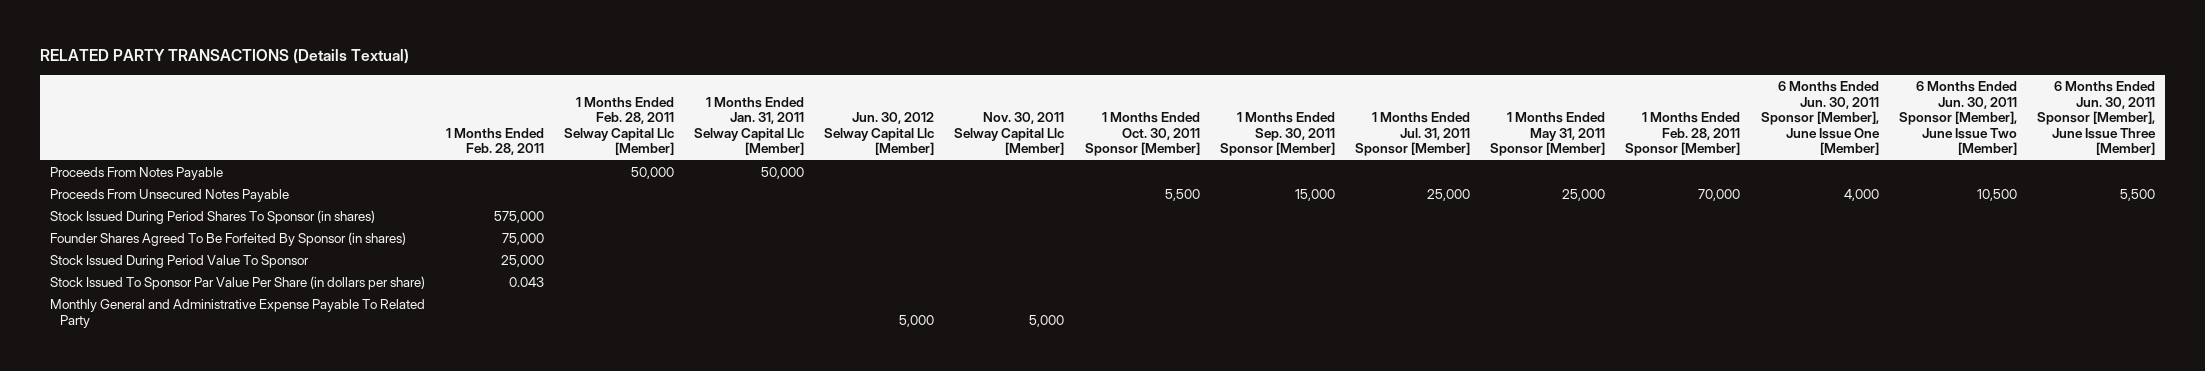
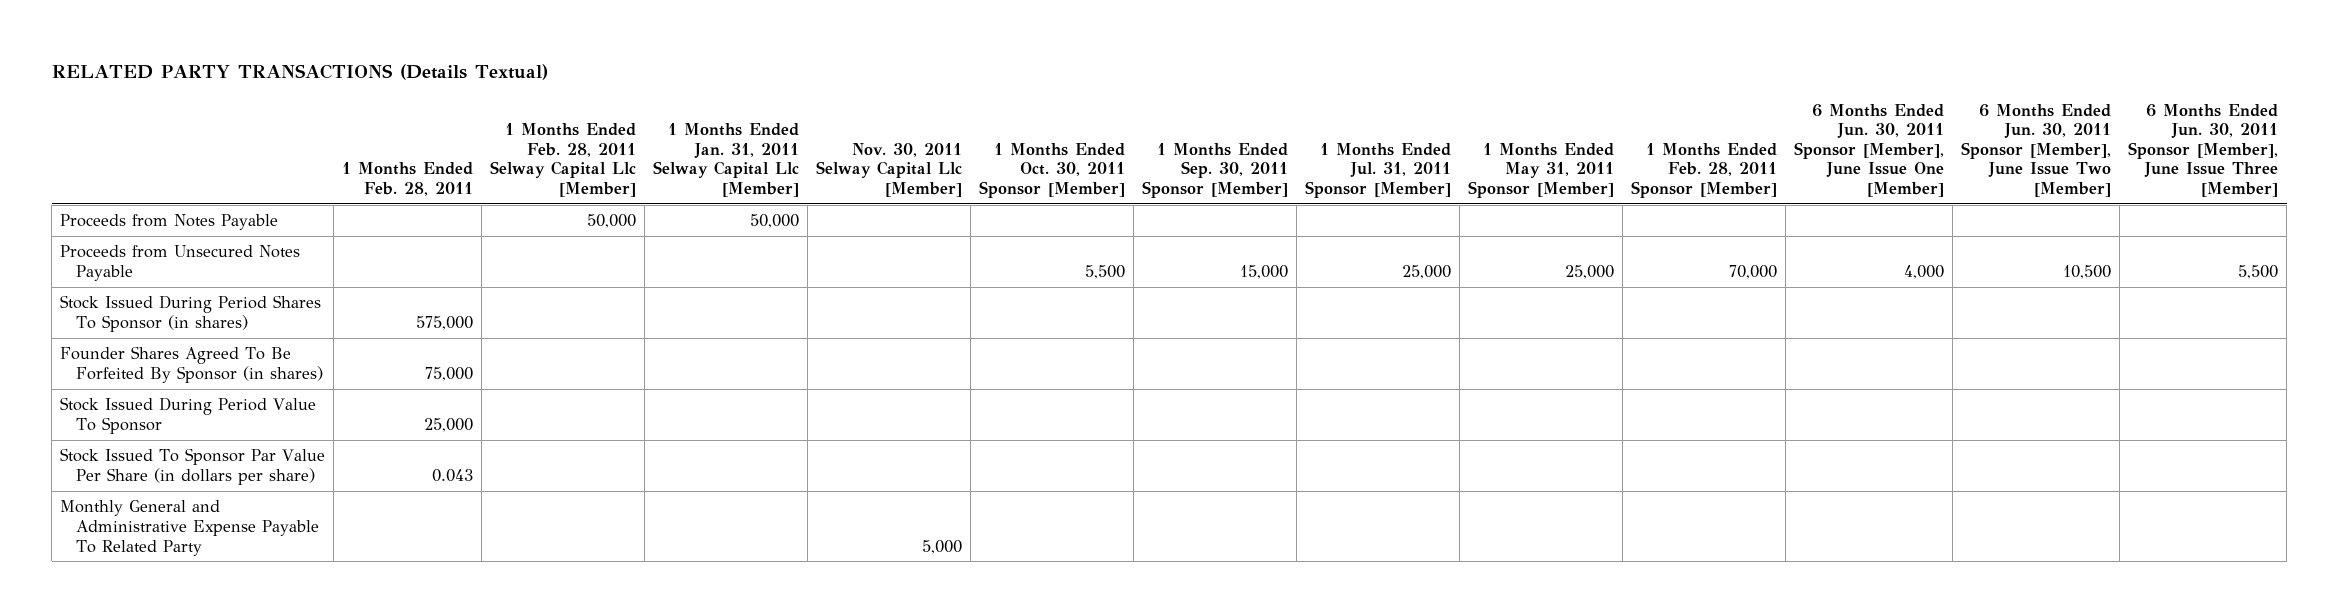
[824,112,935,156] Jun. 30, 2012 Selway Capital Llc [Member] -> none
[50,166,224,180] Proceeds From Notes Payable -> [60,214,279,231] Proceeds from Notes Payable
[50,188,290,202] Proceeds From Unsecured Notes Payable -> [60,245,301,281] Proceeds from Unsecured Notes Payable

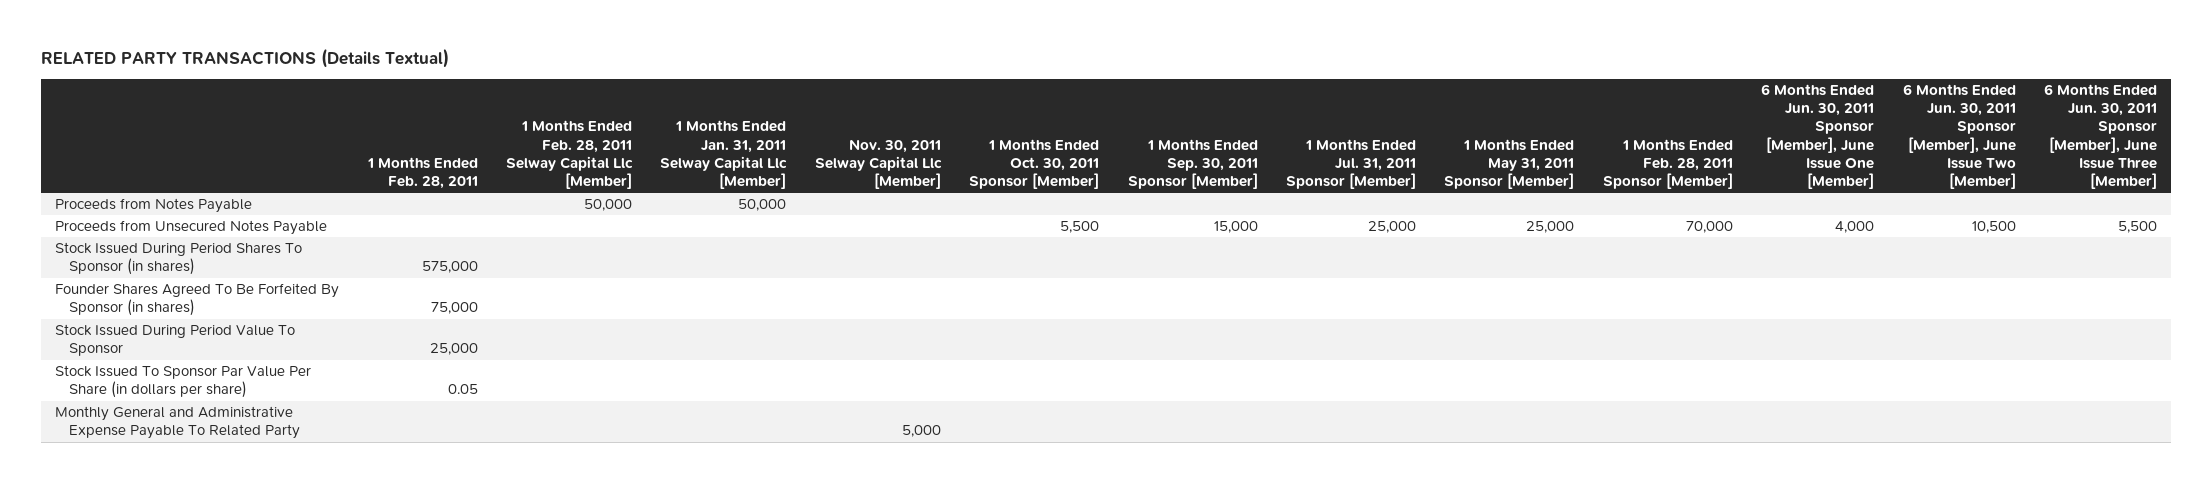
[432,468,474,482] 0.043 -> [447,384,478,395] 0.05

